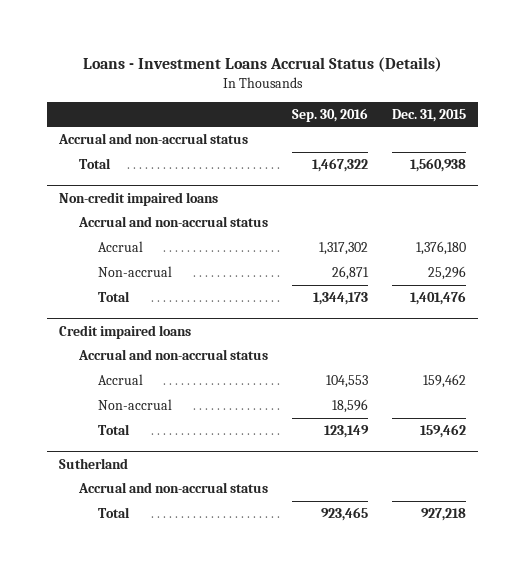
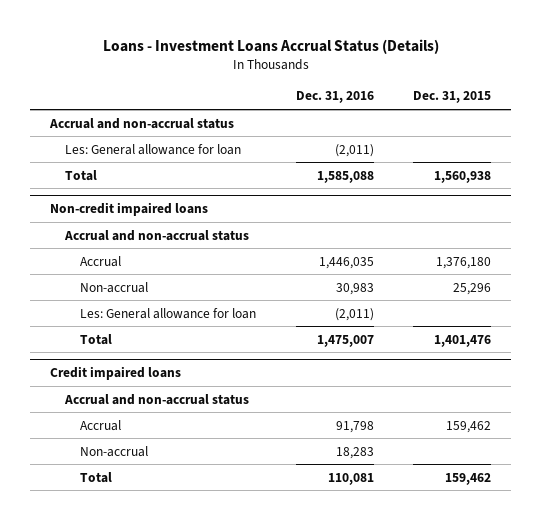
[291,107,368,122] Sep. 30, 2016 -> none
none -> [295,91,374,104] Dec. 31, 2016
none -> [65,143,242,155] Les: General allowance for loan
none -> [80,307,257,319] Les: General allowance for loan
[59,457,129,469] Sutherland -> none
[77,482,268,494] Accrual and non-accrual status -> none
[97,507,130,519] Total -> none

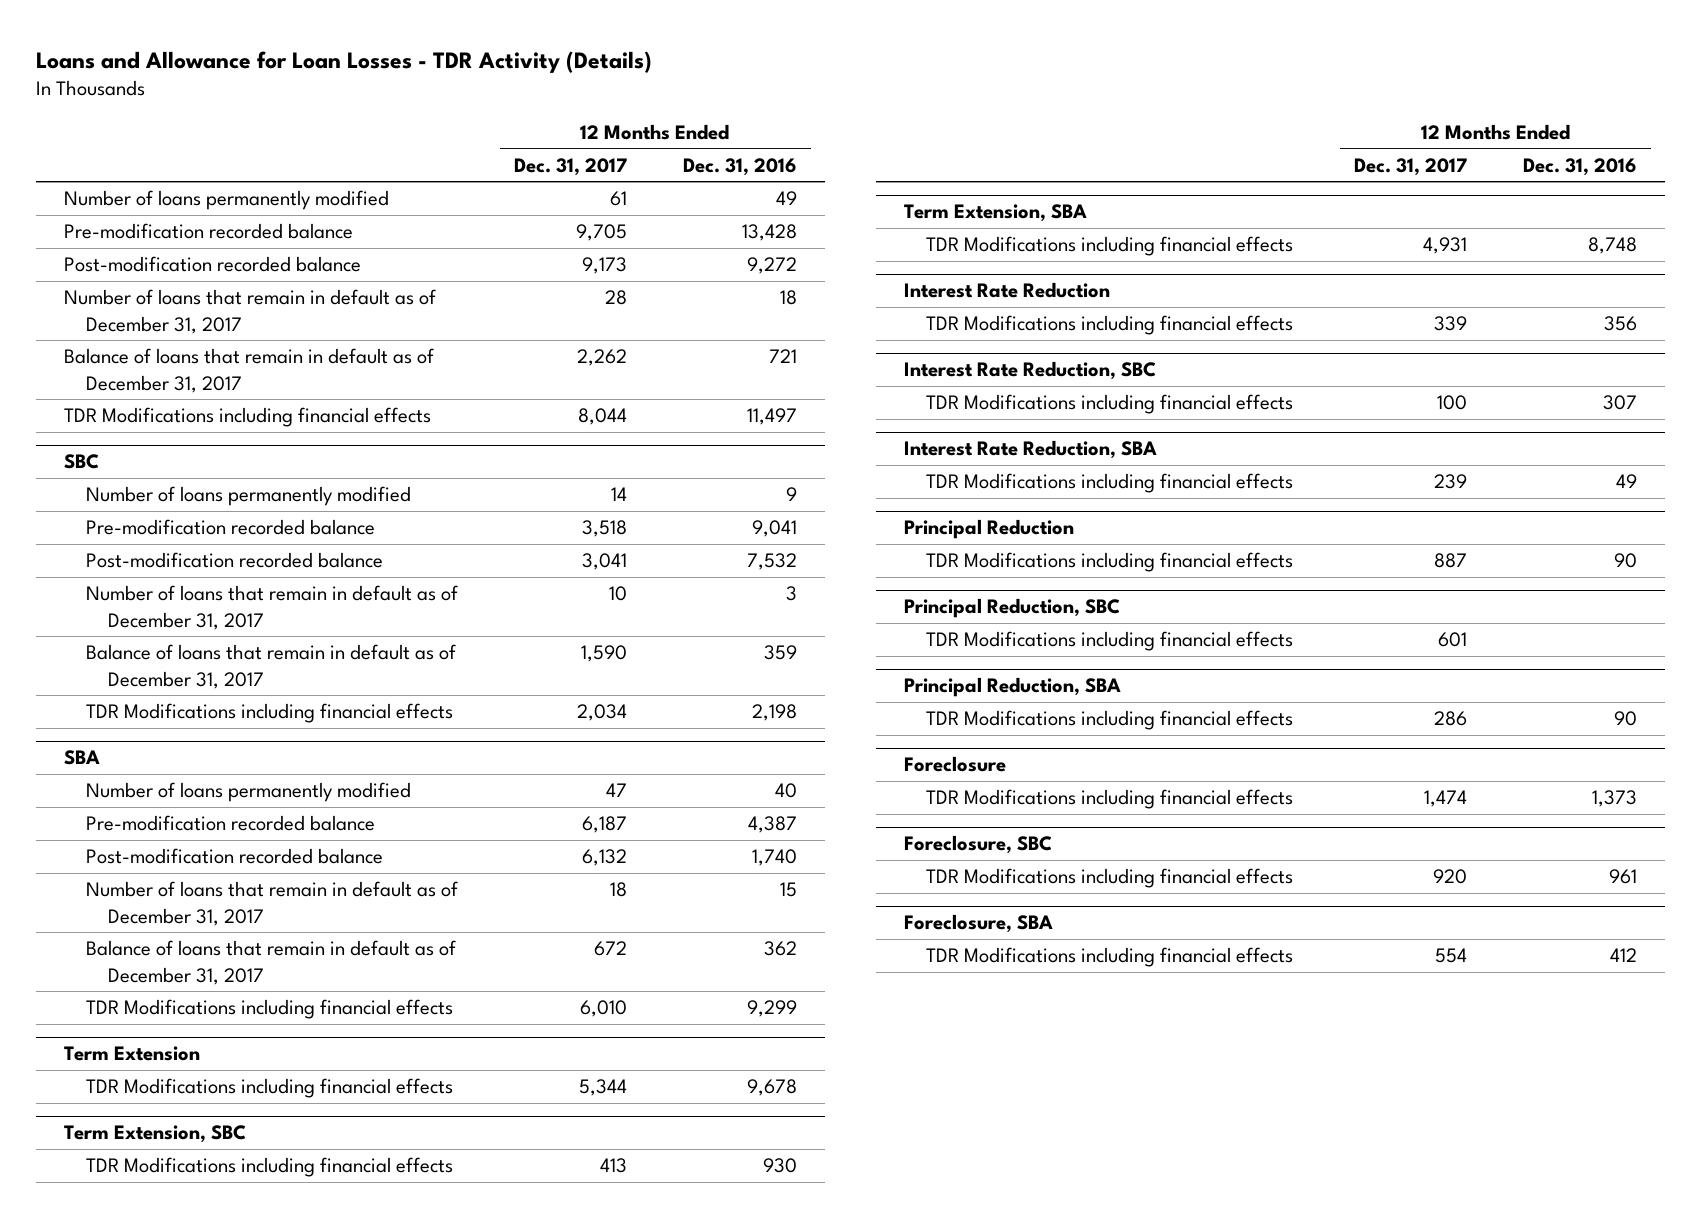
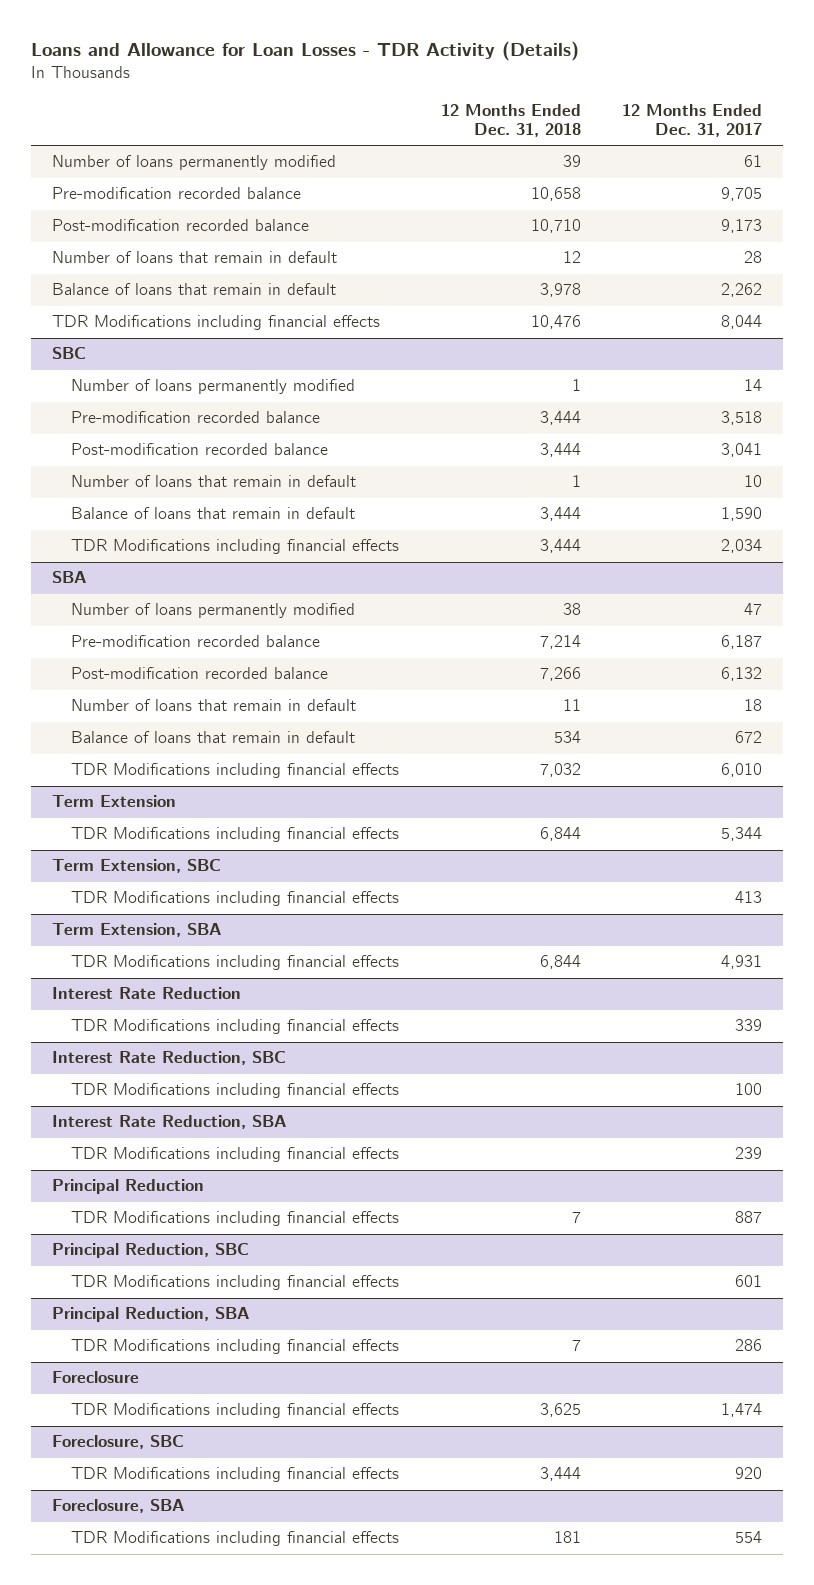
[682,157,797,176] Dec. 31, 2016 -> none
none -> [440,104,581,138] 12 Months Ended Dec. 31, 2018
[63,289,436,334] Number of loans that remain in default as of December 31, 2017 -> [51,251,337,264] Number of loans that remain in default
[63,348,434,393] Balance of loans that remain in default as of December 31, 2017 -> [51,283,336,296] Balance of loans that remain in default
[85,585,458,630] Number of loans that remain in default as of December 31, 2017 -> [71,475,357,488] Number of loans that remain in default
[85,644,456,689] Balance of loans that remain in default as of December 31, 2017 -> [71,507,356,520] Balance of loans that remain in default
[85,881,458,926] Number of loans that remain in default as of December 31, 2017 -> [71,699,357,712] Number of loans that remain in default
[85,940,456,985] Balance of loans that remain in default as of December 31, 2017 -> [71,731,356,744] Balance of loans that remain in default

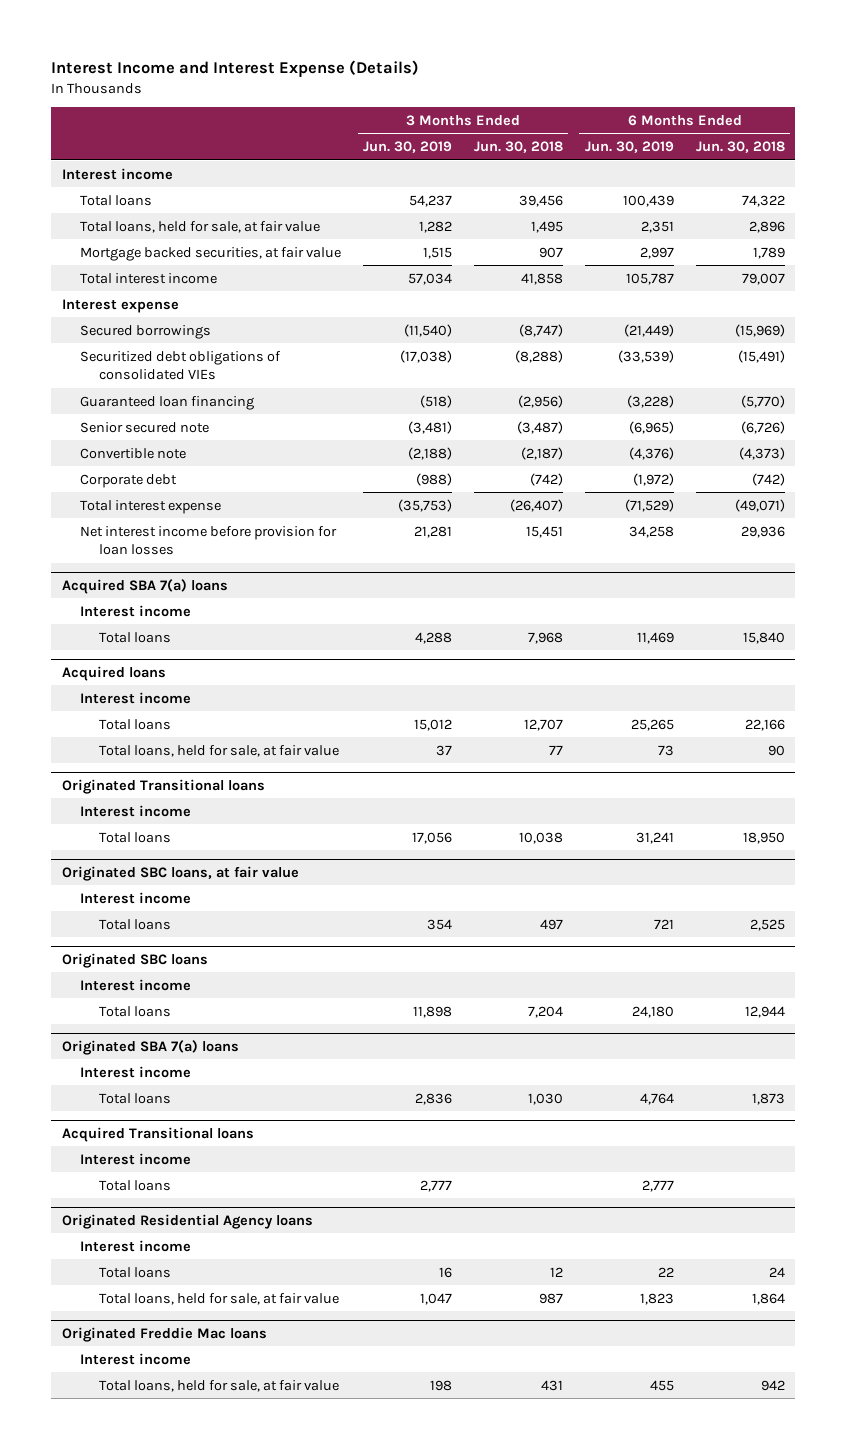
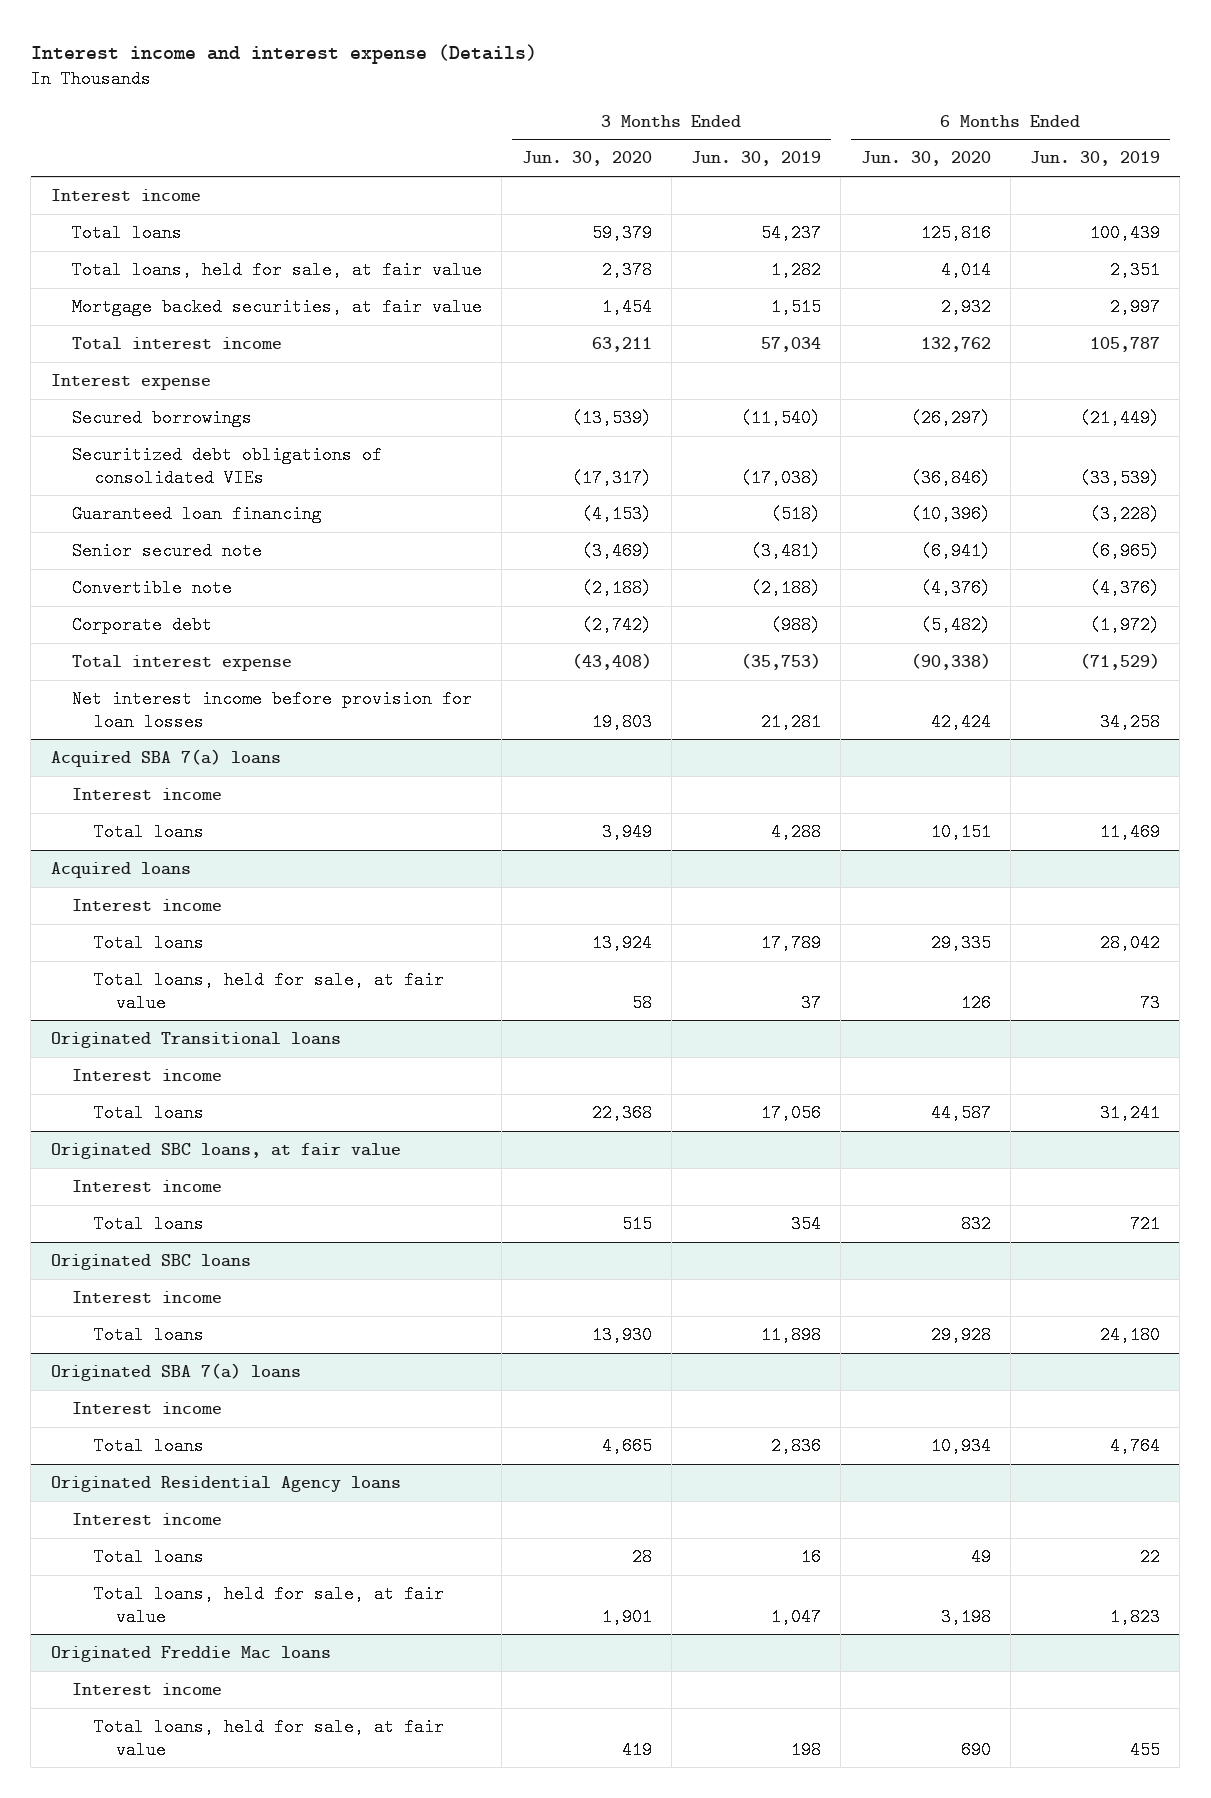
[50,60,419,78] Interest Income and Interest Expense (Details) -> [30,44,537,65] Interest income and interest expense (Details)
[473,141,563,154] Jun. 30, 2018 -> none
[695,141,785,154] Jun. 30, 2018 -> none
none -> [521,151,652,167] Jun. 30, 2020
none -> [860,151,991,167] Jun. 30, 2020
[414,718,453,731] 15,012 -> [761,933,822,952] 17,789
[630,718,674,731] 25,265 -> [1099,933,1160,952] 28,042
[61,1126,254,1142] Acquired Transitional loans -> none
[80,1152,192,1165] Interest income -> none
[98,1179,171,1191] Total loans -> none

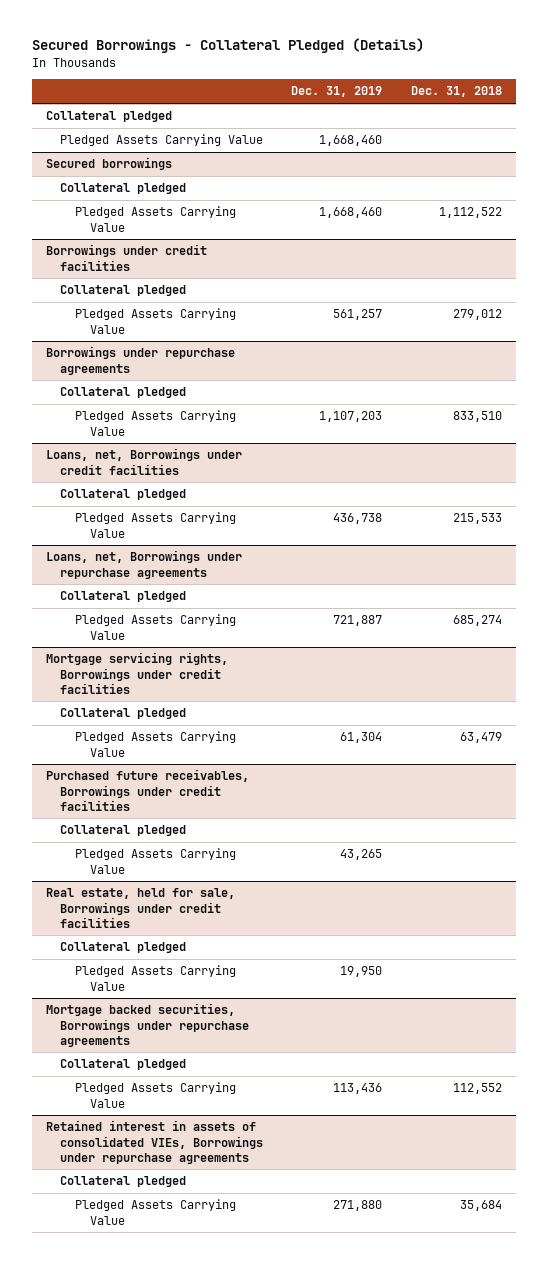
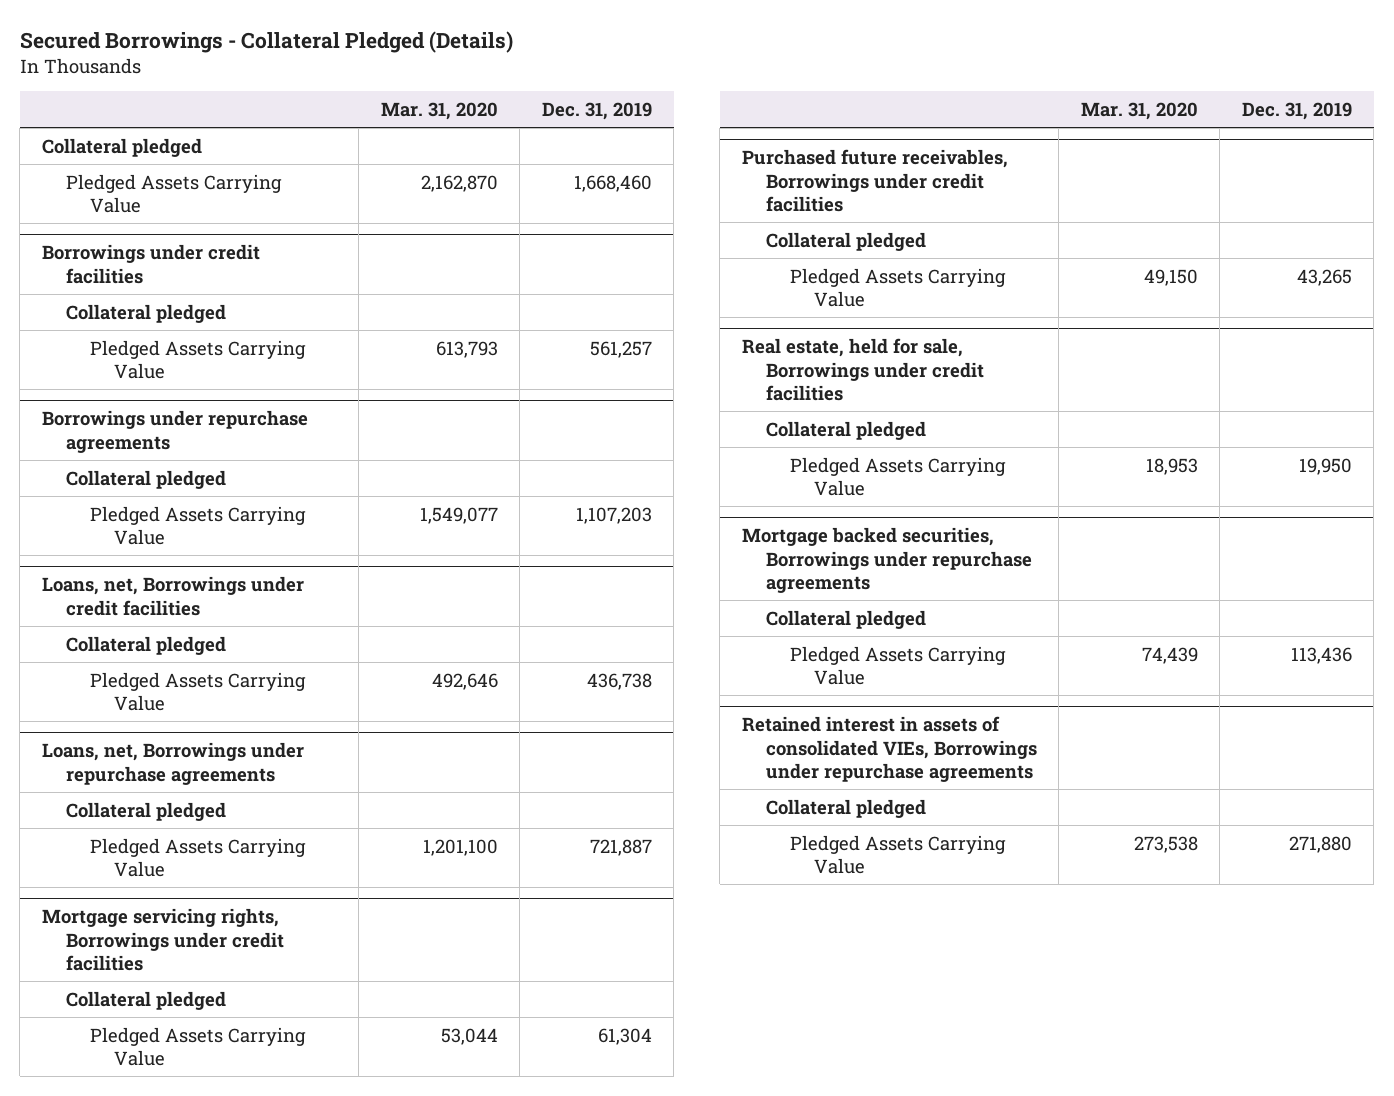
[410,86,502,98] Dec. 31, 2018 -> none
none -> [380,102,498,121] Mar. 31, 2020
[45,157,172,171] Secured borrowings -> none
[60,183,187,195] Collateral pledged -> none
[75,206,237,232] Pledged Assets Carrying Value -> none

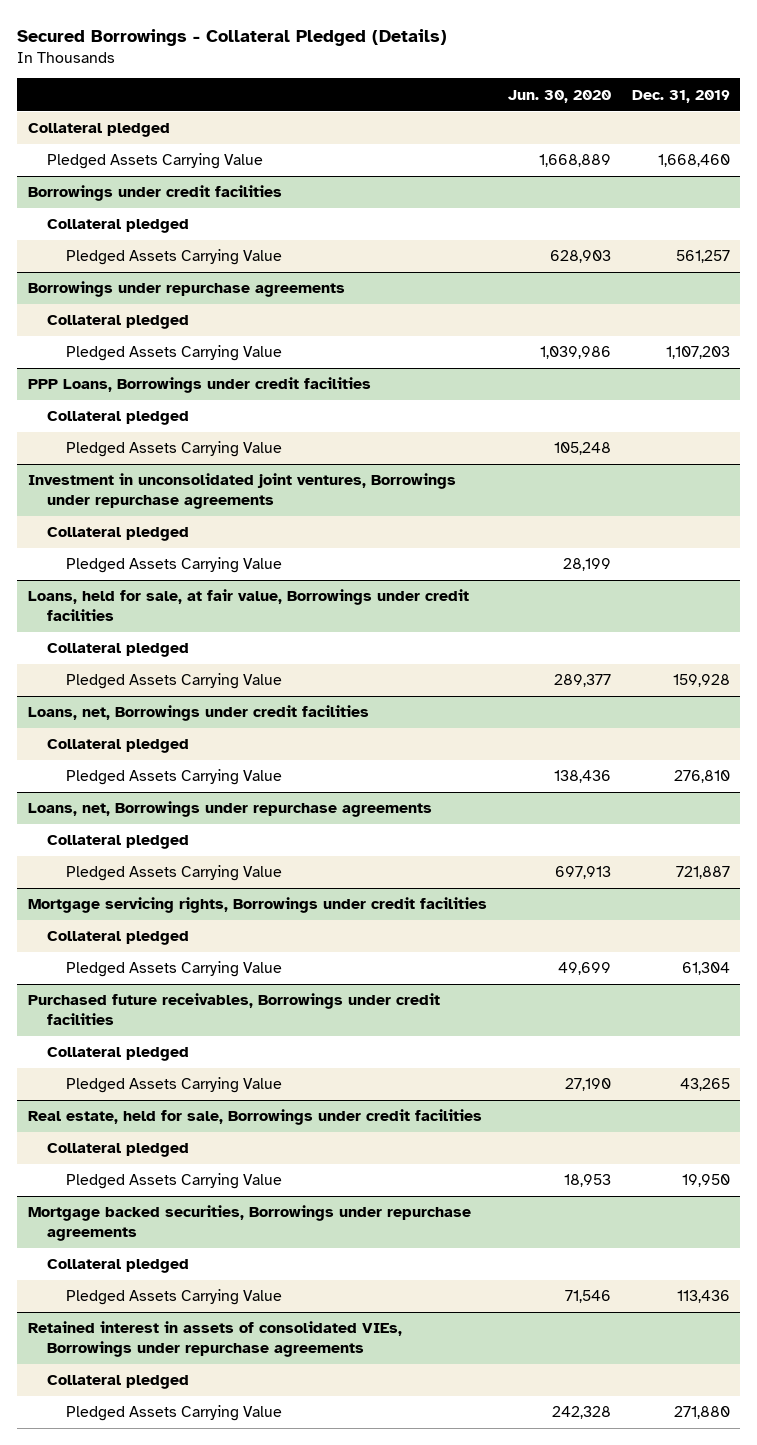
[380,102,498,121] Mar. 31, 2020 -> none
none -> [507,89,611,103] Jun. 30, 2020
none -> [27,377,371,394] PPP Loans, Borrowings under credit facilities
none -> [46,411,189,426] Collateral pledged
none -> [65,441,282,458] Pledged Assets Carrying Value
none -> [27,473,456,510] Investment in unconsolidated joint ventures, Borrowings under repurchase agreements
none -> [46,527,189,542] Collateral pledged
none -> [65,557,282,574] Pledged Assets Carrying Value
none -> [27,589,469,622] Loans, held for sale, at fair value, Borrowings under credit facilities
none -> [46,643,189,658] Collateral pledged
none -> [65,673,282,690] Pledged Assets Carrying Value
[586,672,652,690] 436,738 -> [673,770,730,784] 276,810

